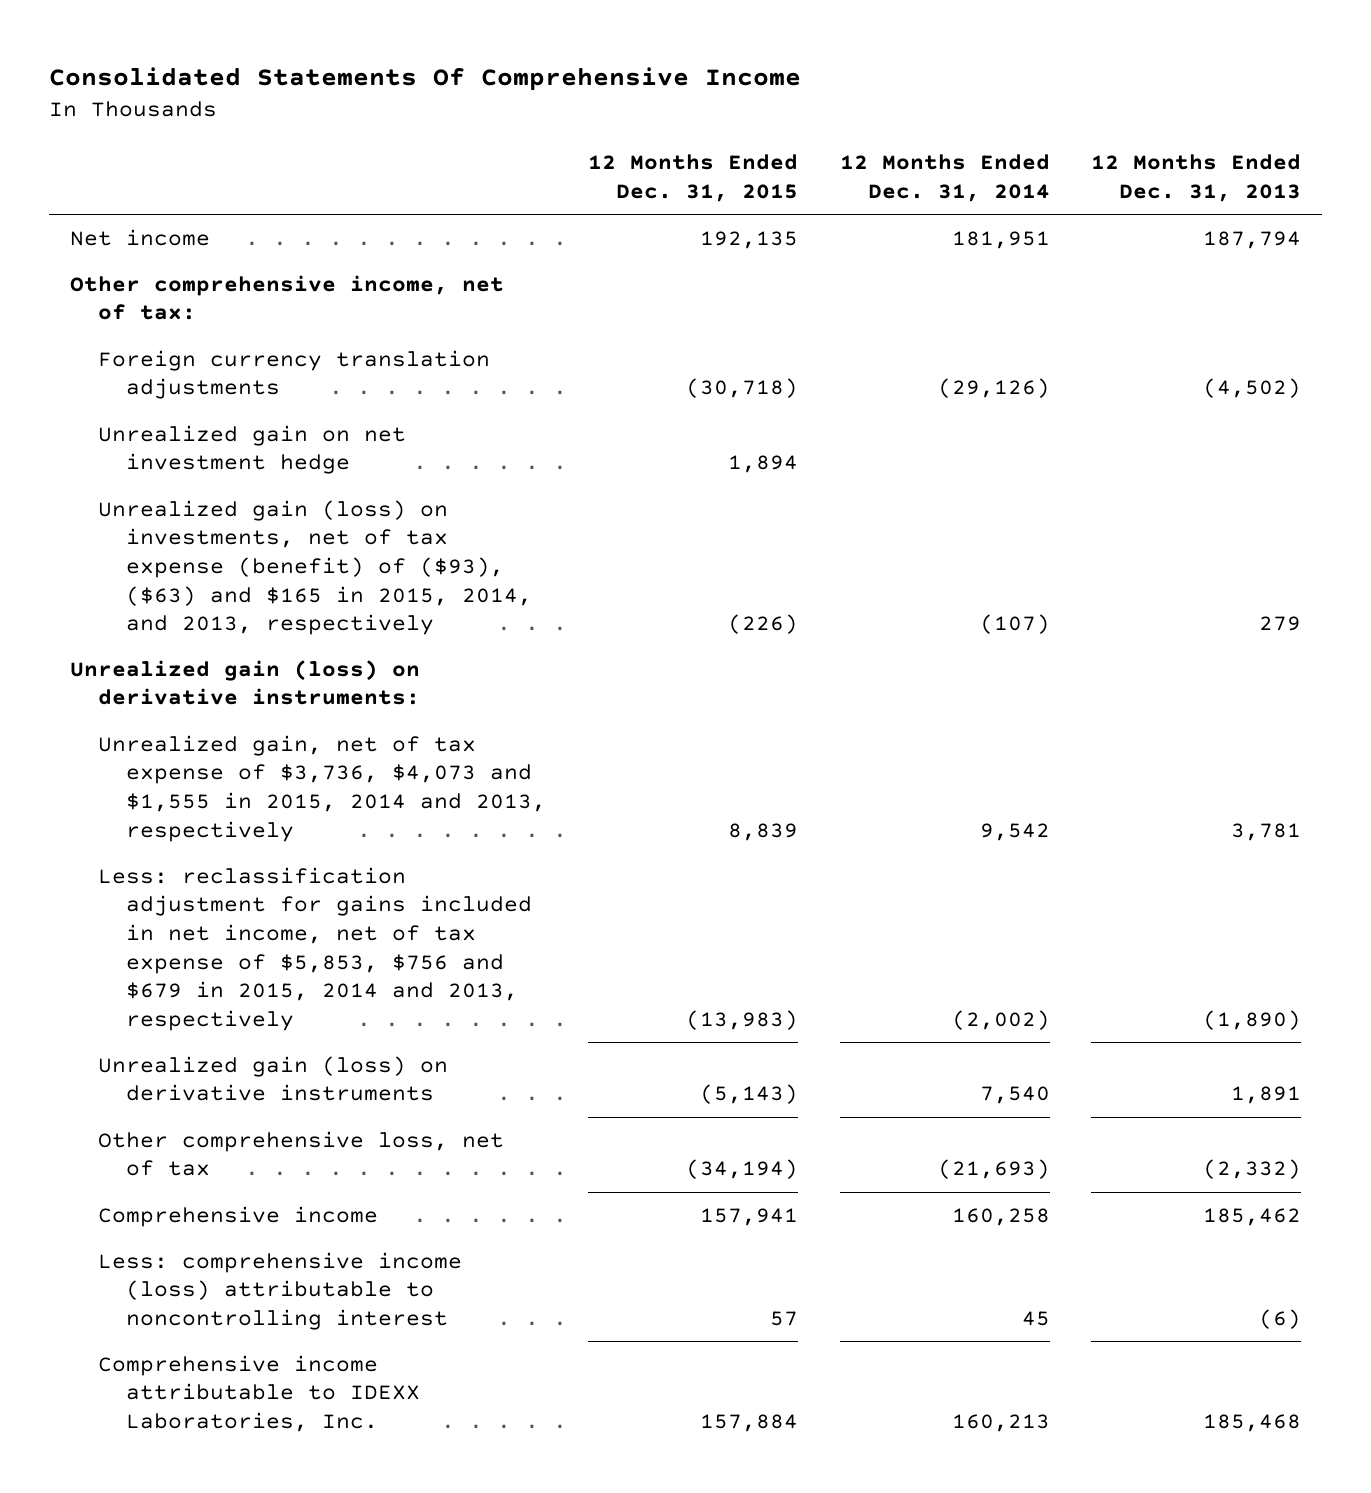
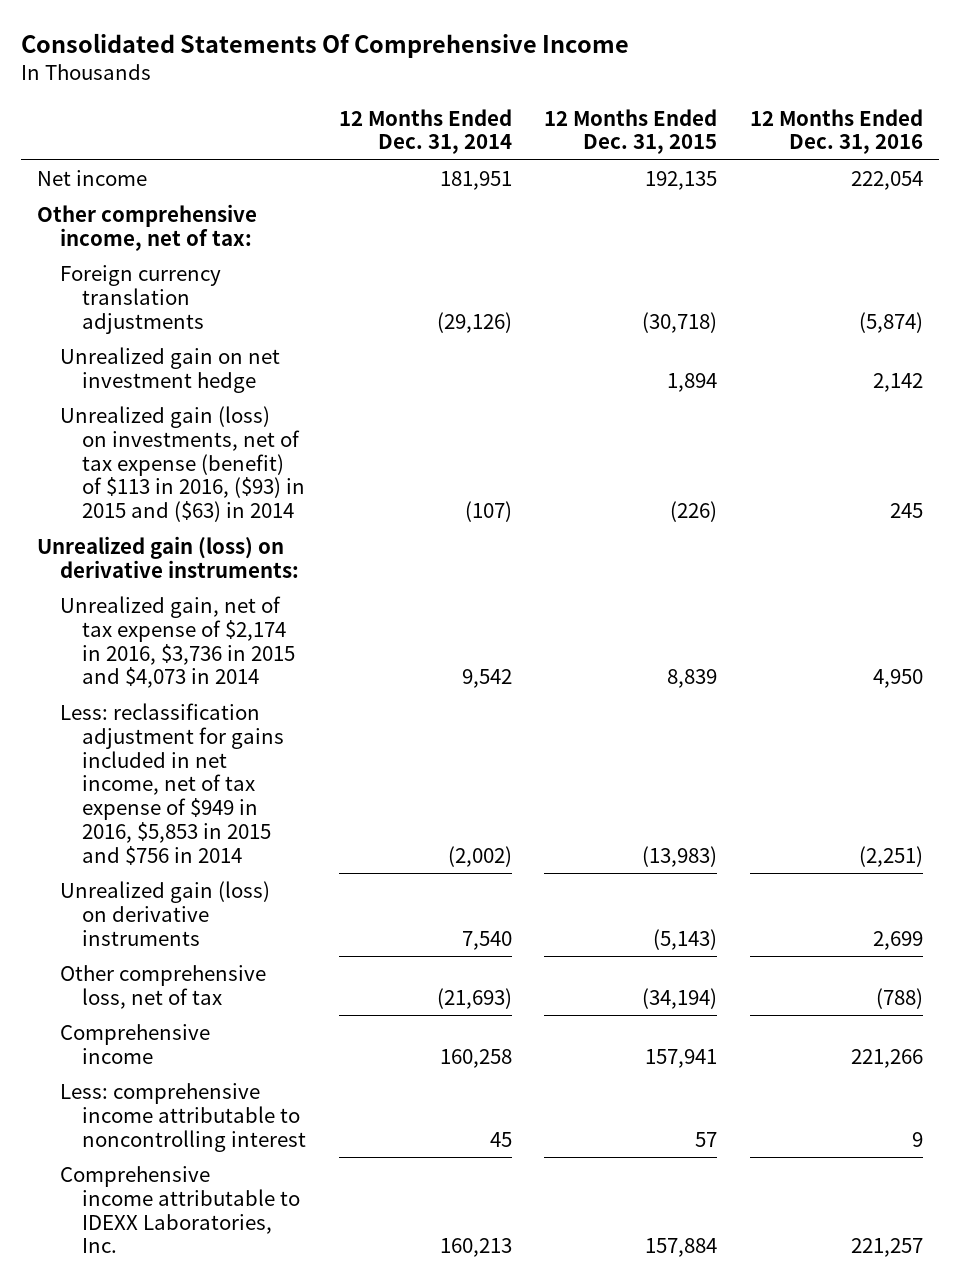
[1091,154,1302,202] 12 Months Ended Dec. 31, 2013 -> none
none -> [749,108,923,155] 12 Months Ended Dec. 31, 2016
[98,499,533,636] Unrealized gain (loss) on investments, net of tax expense (benefit) of ($93), ($63) and $165 in 2015, 2014, and 2013, respectively -> [59,406,306,523] Unrealized gain (loss) on investments, net of tax expense (benefit) of $113 in 2016, ($93) in 2015 and ($63) in 2014
[98,734,547,842] Unrealized gain, net of tax expense of $3,736, $4,073 and $1,555 in 2015, 2014 and 2013, respectively -> [59,596,296,689] Unrealized gain, net of tax expense of $2,174 in 2016, $3,736 in 2015 and $4,073 in 2014
[98,866,533,1031] Less: reclassification adjustment for gains included in net income, net of tax expense of $5,853, $756 and $679 in 2015, 2014 and 2013, respectively -> [59,703,285,865] Less: reclassification adjustment for gains included in net income, net of tax expense of $949 in 2016, $5,853 in 2015 and $756 in 2014
[98,1251,463,1330] Less: comprehensive income (loss) attributable to noncontrolling interest -> [59,1083,307,1152] Less: comprehensive income attributable to noncontrolling interest

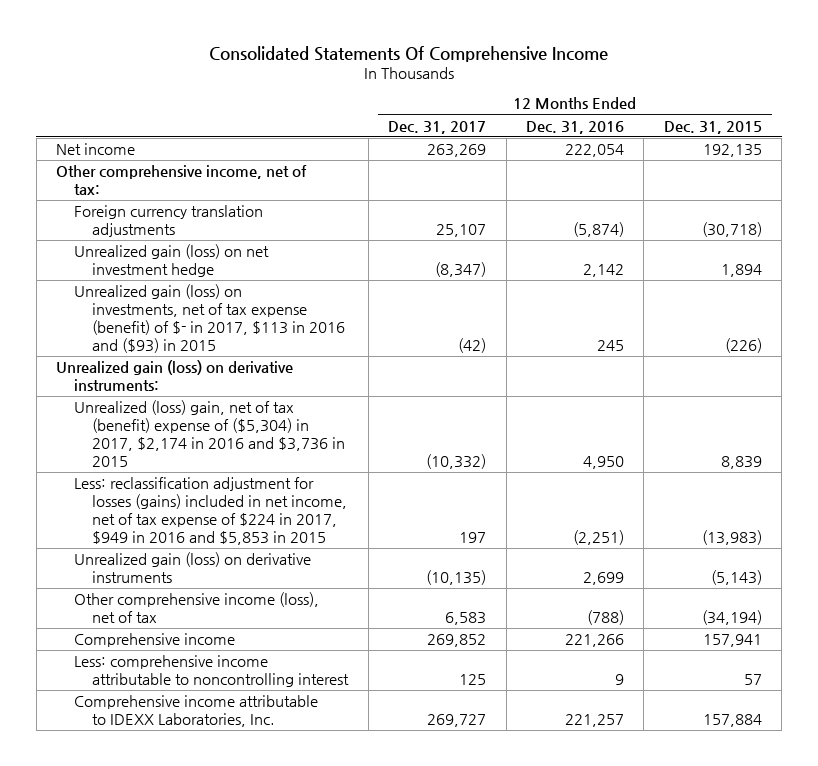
[338,108,512,155] 12 Months Ended Dec. 31, 2014 -> none
none -> [388,120,487,134] Dec. 31, 2017
[59,347,280,394] Unrealized gain on net investment hedge -> [74,244,270,278] Unrealized gain (loss) on net investment hedge
[59,406,306,523] Unrealized gain (loss) on investments, net of tax expense (benefit) of $113 in 2016, ($93) in 2015 and ($63) in 2014 -> [74,284,346,354] Unrealized gain (loss) on investments, net of tax expense (benefit) of $- in 2017, $113 in 2016 and ($93) in 2015
[59,596,296,689] Unrealized gain, net of tax expense of $2,174 in 2016, $3,736 in 2015 and $4,073 in 2014 -> [74,400,346,468] Unrealized (loss) gain, net of tax (benefit) expense of ($5,304) in 2017, $2,174 in 2016 and $3,736 in 2015
[59,703,285,865] Less: reclassification adjustment for gains included in net income, net of tax expense of $949 in 2016, $5,853 in 2015 and $756 in 2014 -> [74,477,348,546] Less: reclassification adjustment for losses (gains) included in net income, net of tax expense of $224 in 2017, $949 in 2016 and $5,853 in 2015
[59,965,266,1010] Other comprehensive loss, net of tax -> [74,592,320,624] Other comprehensive income (loss), net of tax

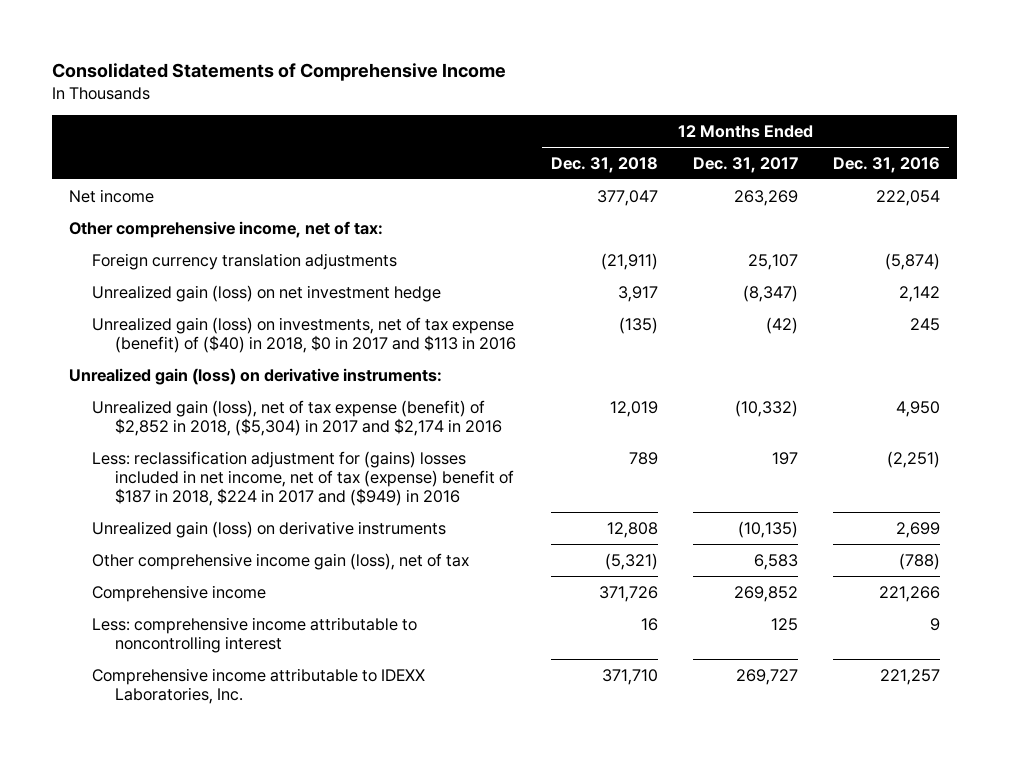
[208,45,608,62] Consolidated Statements Of Comprehensive Income -> [51,63,506,82] Consolidated Statements of Comprehensive Income
[663,120,762,134] Dec. 31, 2015 -> none
none -> [551,156,659,173] Dec. 31, 2018
[74,284,346,354] Unrealized gain (loss) on investments, net of tax expense (benefit) of $- in 2017, $113 in 2016 and ($93) in 2015 -> [92,316,517,353] Unrealized gain (loss) on investments, net of tax expense (benefit) of ($40) in 2018, $0 in 2017 and $113 in 2016
[74,400,346,468] Unrealized (loss) gain, net of tax (benefit) expense of ($5,304) in 2017, $2,174 in 2016 and $3,736 in 2015 -> [92,399,503,436] Unrealized gain (loss), net of tax expense (benefit) of $2,852 in 2018, ($5,304) in 2017 and $2,174 in 2016
[74,477,348,546] Less: reclassification adjustment for losses (gains) included in net income, net of tax expense of $224 in 2017, $949 in 2016 and $5,853 in 2015 -> [92,450,515,506] Less: reclassification adjustment for (gains) losses included in net income, net of tax (expense) benefit of $187 in 2018, $224 in 2017 and ($949) in 2016
[74,592,320,624] Other comprehensive income (loss), net of tax -> [92,552,470,570] Other comprehensive income gain (loss), net of tax

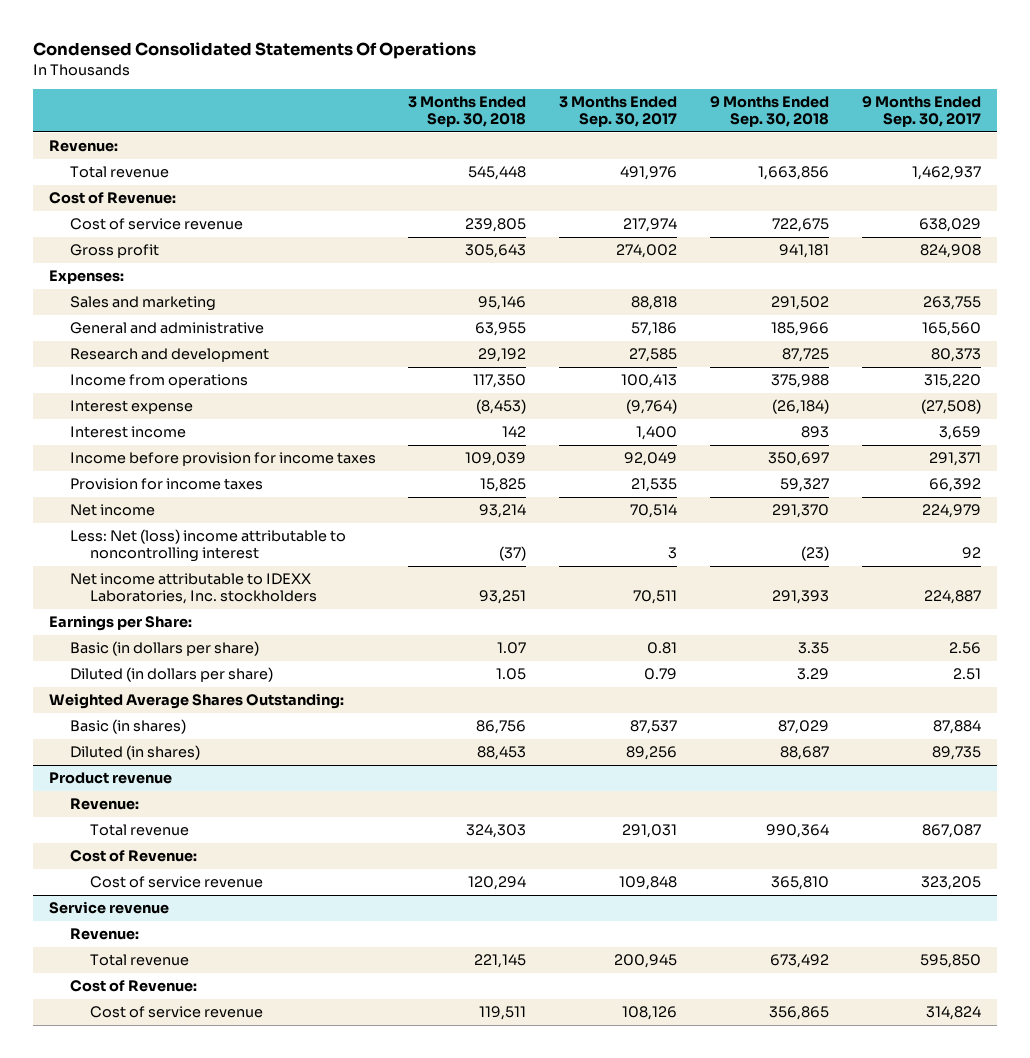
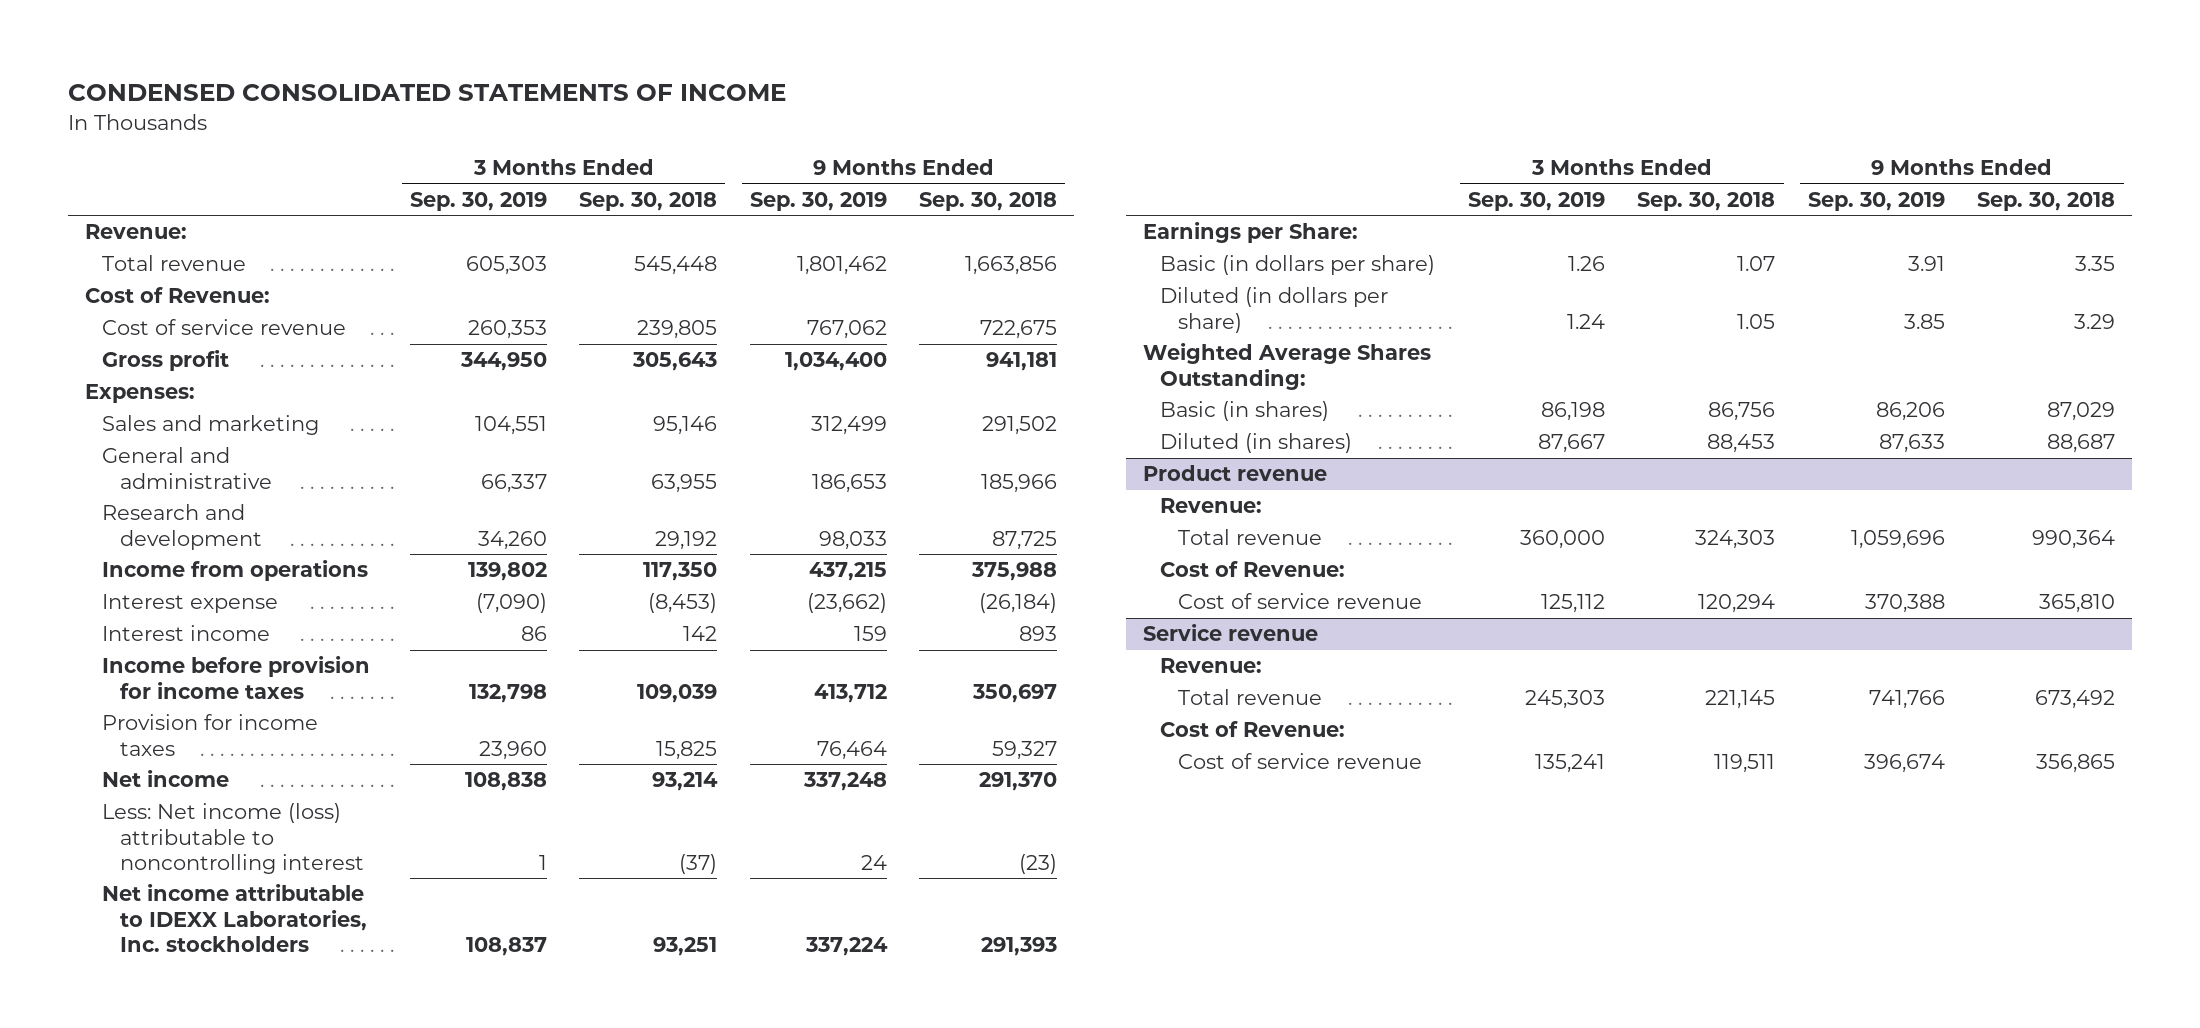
[32,42,476,60] Condensed Consolidated Statements Of Operations -> [68,84,787,102] CONDENSED CONSOLIDATED STATEMENTS OF INCOME
[559,96,678,128] 3 Months Ended Sep. 30, 2017 -> none
[861,96,981,128] 9 Months Ended Sep. 30, 2017 -> none
none -> [409,191,547,211] Sep. 30, 2019
none -> [749,191,887,211] Sep. 30, 2019
[69,529,346,562] Less: Net (loss) income attributable to noncontrolling interest -> [102,803,365,874] Less: Net income (loss) attributable to noncontrolling interest

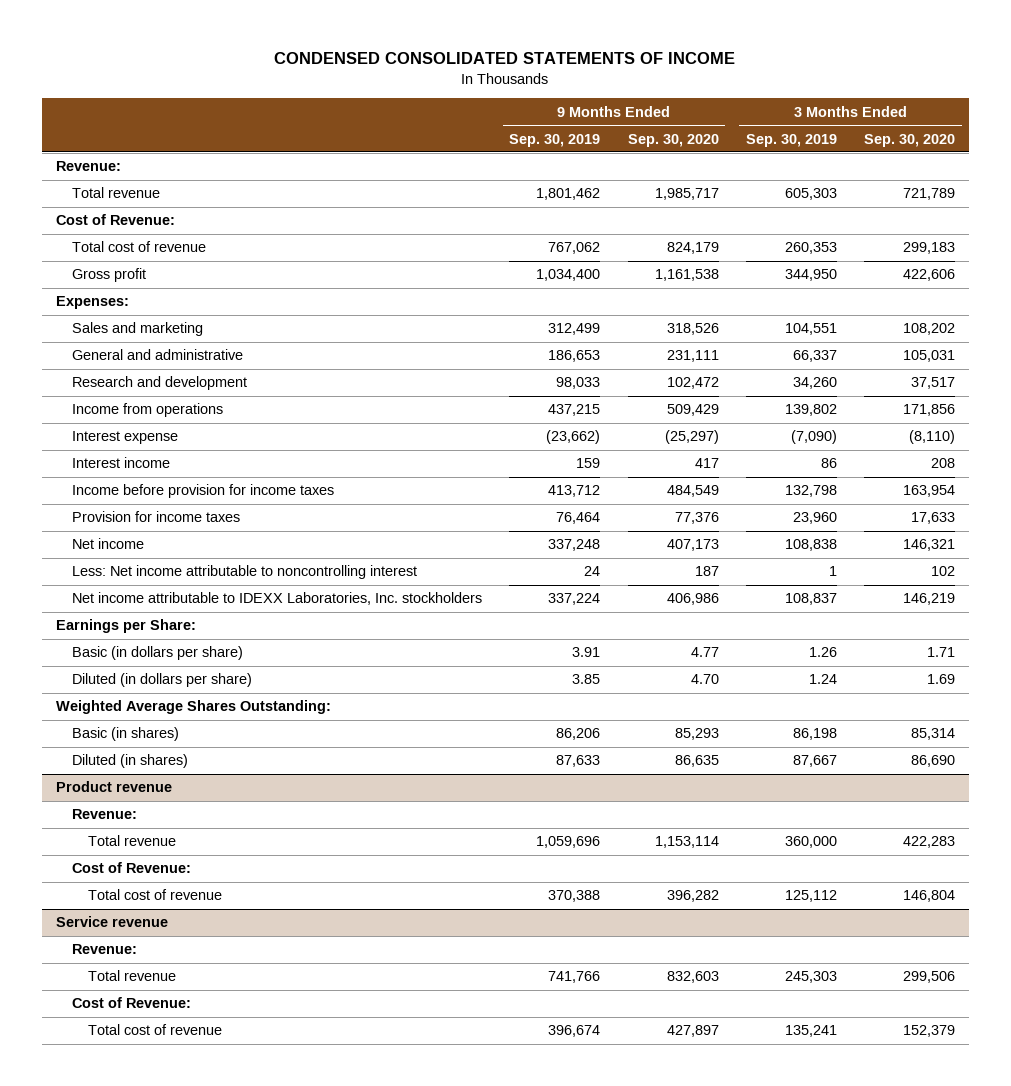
[579,191,718,211] Sep. 30, 2018 -> none
[919,191,1058,211] Sep. 30, 2018 -> none
none -> [627,133,719,147] Sep. 30, 2020
none -> [864,133,956,147] Sep. 30, 2020
[102,319,347,336] Cost of service revenue -> [72,241,207,253] Total cost of revenue
[102,803,365,874] Less: Net income (loss) attributable to noncontrolling interest -> [72,565,418,580] Less: Net income attributable to noncontrolling interest
[1178,593,1423,610] Cost of service revenue -> [88,889,223,901] Total cost of revenue
[1178,753,1423,770] Cost of service revenue -> [88,1024,223,1036] Total cost of revenue

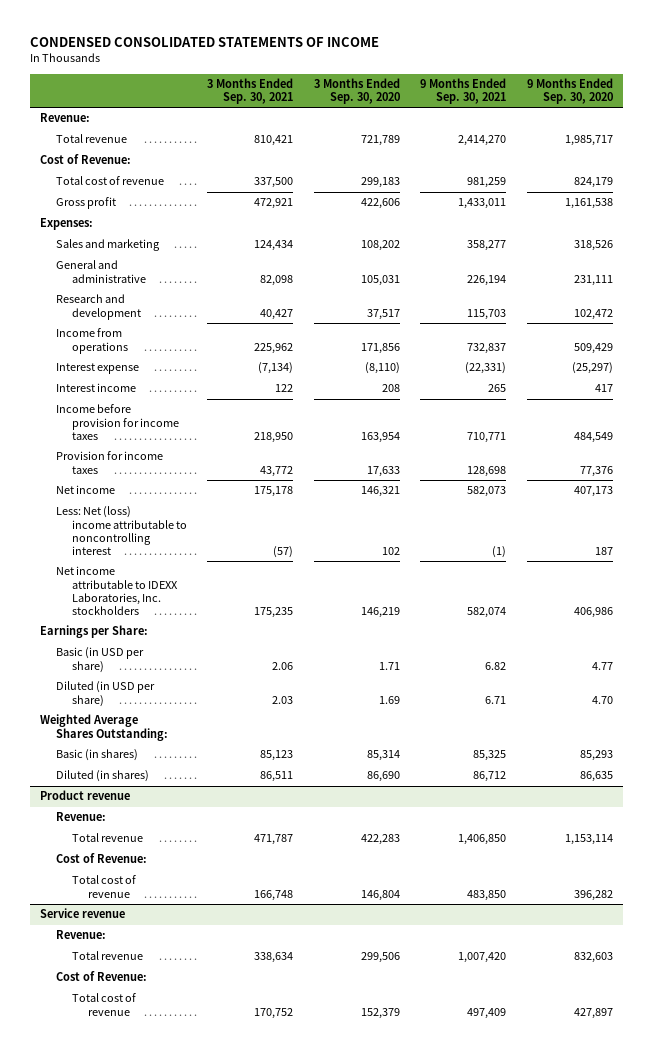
[509,133,601,147] Sep. 30, 2019 -> none
[745,133,837,147] Sep. 30, 2019 -> none
none -> [207,77,294,105] 3 Months Ended Sep. 30, 2021
none -> [420,77,507,105] 9 Months Ended Sep. 30, 2021
[72,565,418,580] Less: Net income attributable to noncontrolling interest -> [56,506,187,555] Less: Net (loss) income attributable to noncontrolling interest
[72,646,244,661] Basic (in dollars per share) -> [56,647,145,673] Basic (in USD per share)
[72,673,253,688] Diluted (in dollars per share) -> [56,681,156,707] Diluted (in USD per share)

